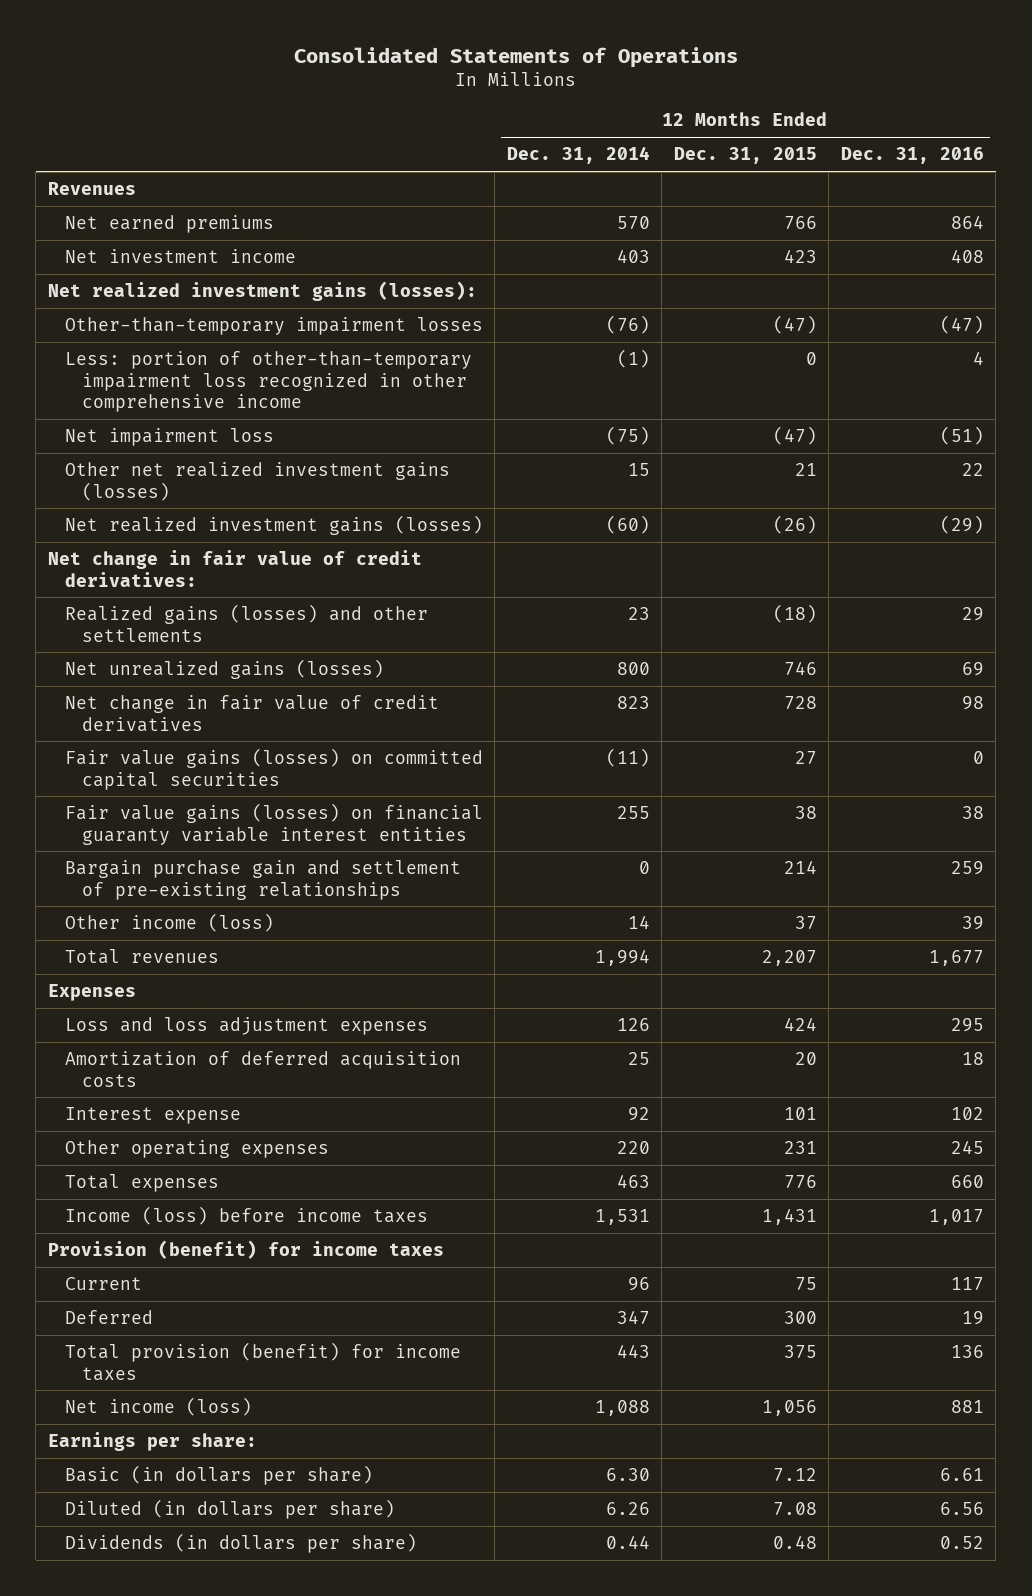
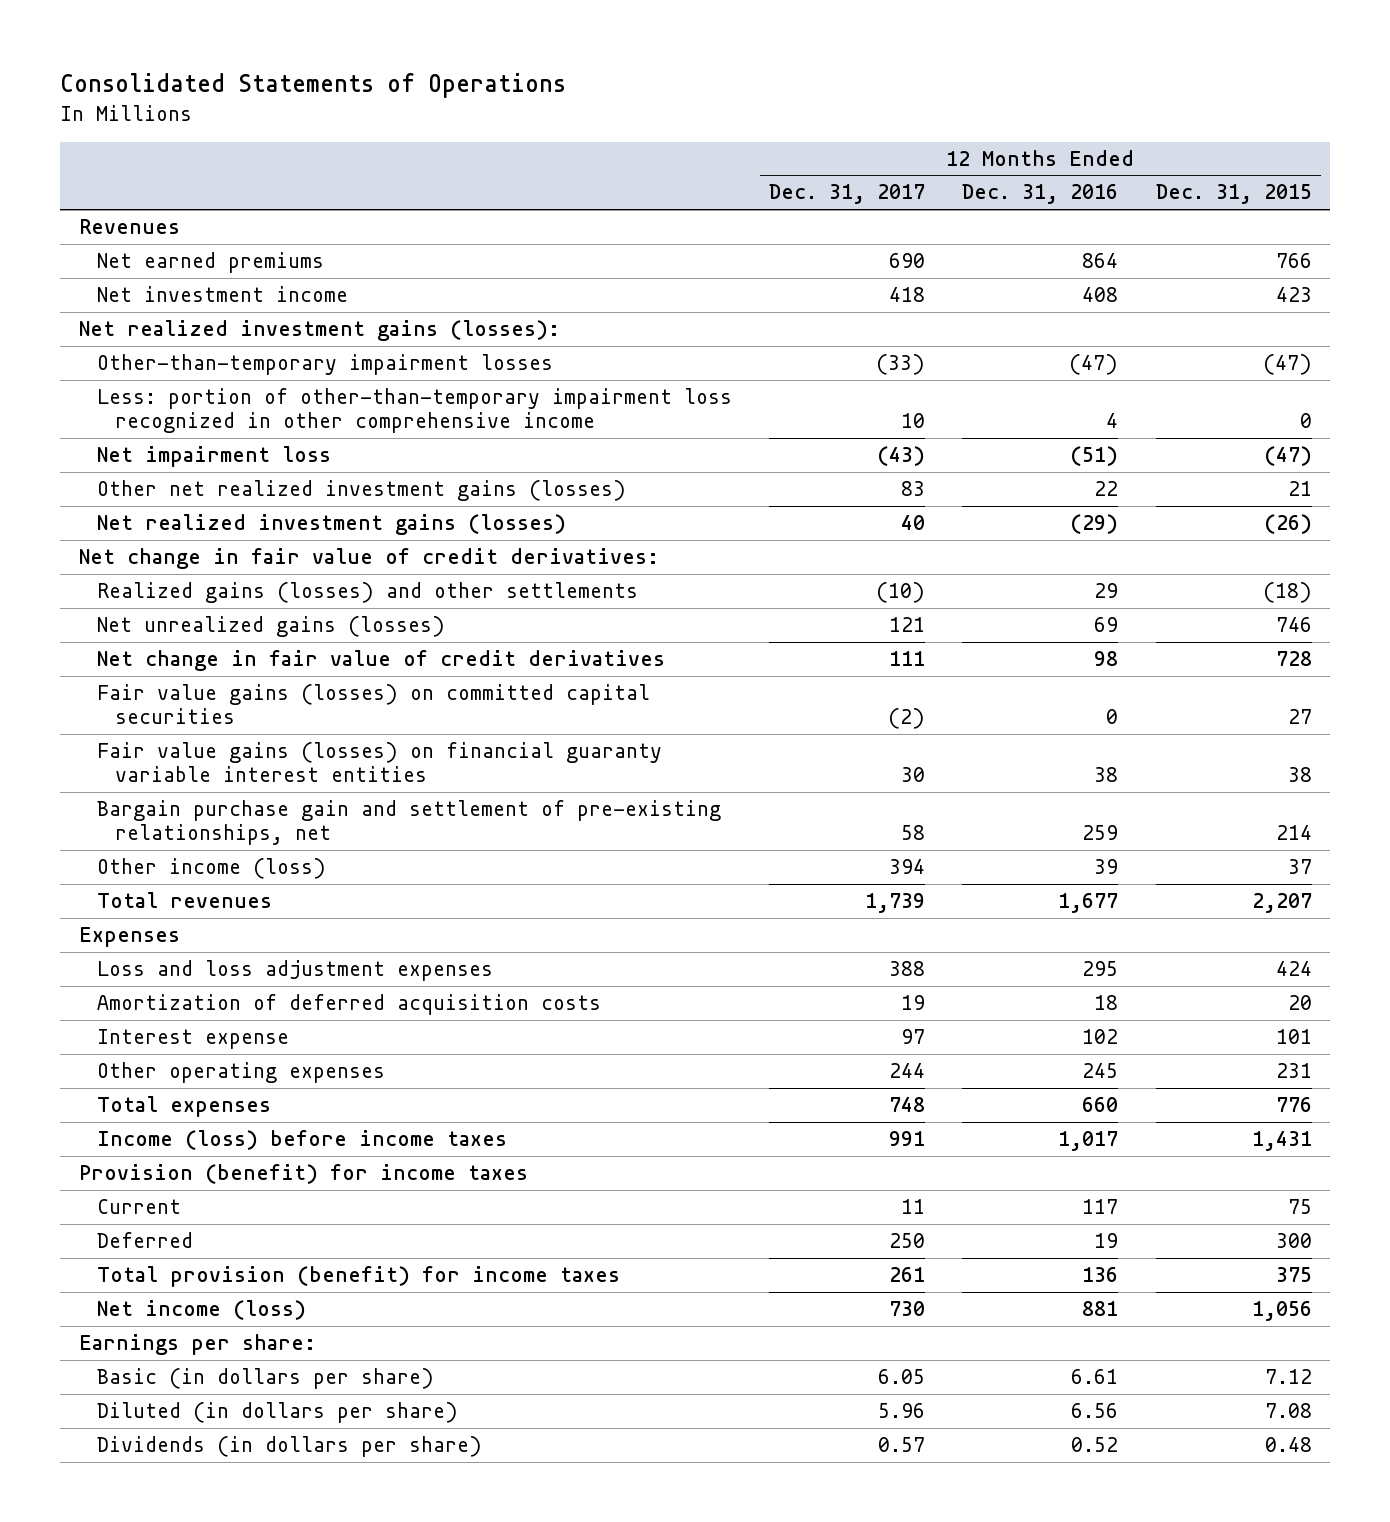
[506,146,650,165] Dec. 31, 2014 -> none
none -> [768,184,925,205] Dec. 31, 2017
[64,860,461,900] Bargain purchase gain and settlement of pre-existing relationships -> [96,800,721,846] Bargain purchase gain and settlement of pre-existing relationships, net

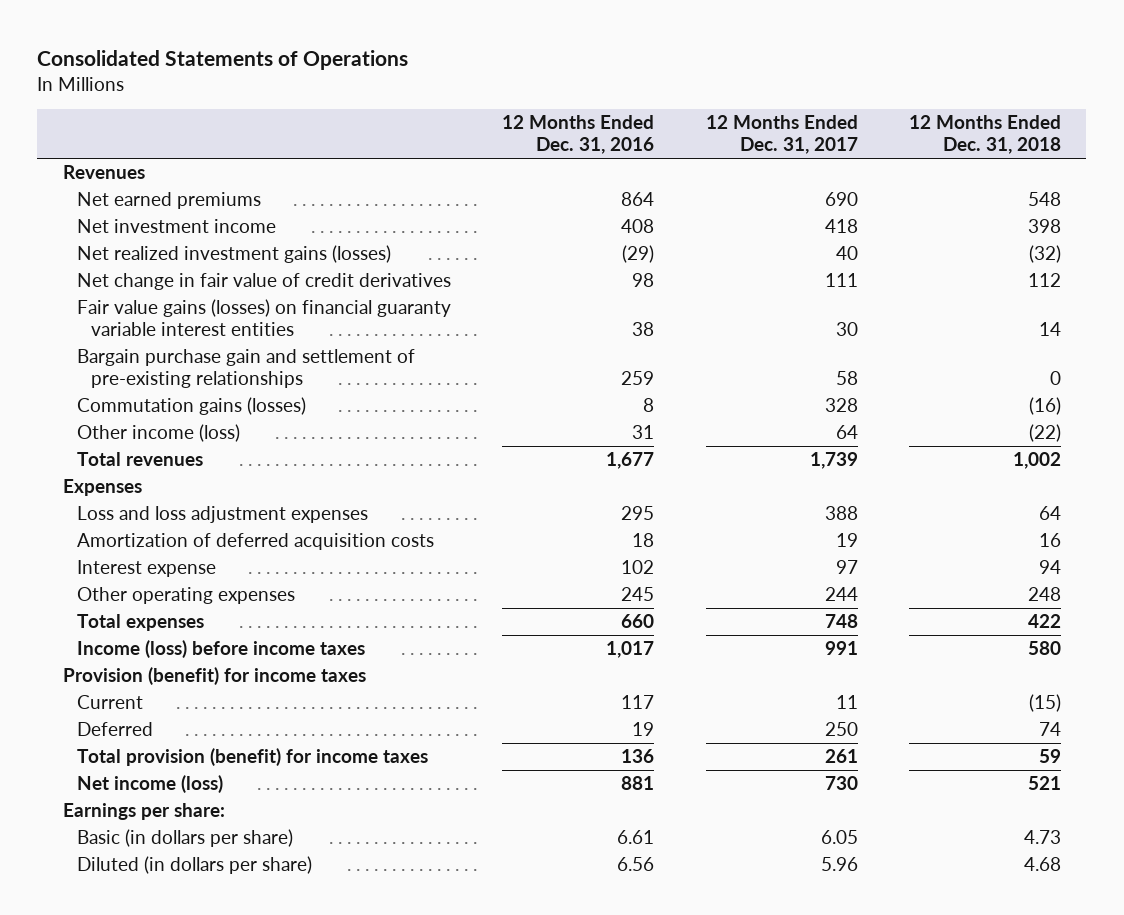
[1155,184,1312,205] Dec. 31, 2015 -> none
none -> [908,115,1061,155] 12 Months Ended Dec. 31, 2018
[78,320,560,342] Net realized investment gains (losses): -> none
[96,354,553,376] Other-than-temporary impairment losses -> none
[96,388,732,434] Less: portion of other-than-temporary impairment loss recognized in other comprehensive income -> none
[96,446,331,468] Net impairment loss -> none
[96,480,626,502] Other net realized investment gains (losses) -> none
[78,548,659,570] Net change in fair value of credit derivatives: -> none
[96,582,638,604] Realized gains (losses) and other settlements -> none
[96,616,445,638] Net unrealized gains (losses) -> none
[96,684,650,725] Fair value gains (losses) on committed capital securities -> none
[96,800,721,846] Bargain purchase gain and settlement of pre-existing relationships, net -> [76,349,415,389] Bargain purchase gain and settlement of pre-existing relationships
none -> [76,397,306,416] Commutation gains (losses)
[888,859,925,875] 394 -> [835,425,858,440] 64
[1094,859,1119,875] 39 -> [632,425,655,440] 31
[96,1436,482,1458] Dividends (in dollars per share) -> none

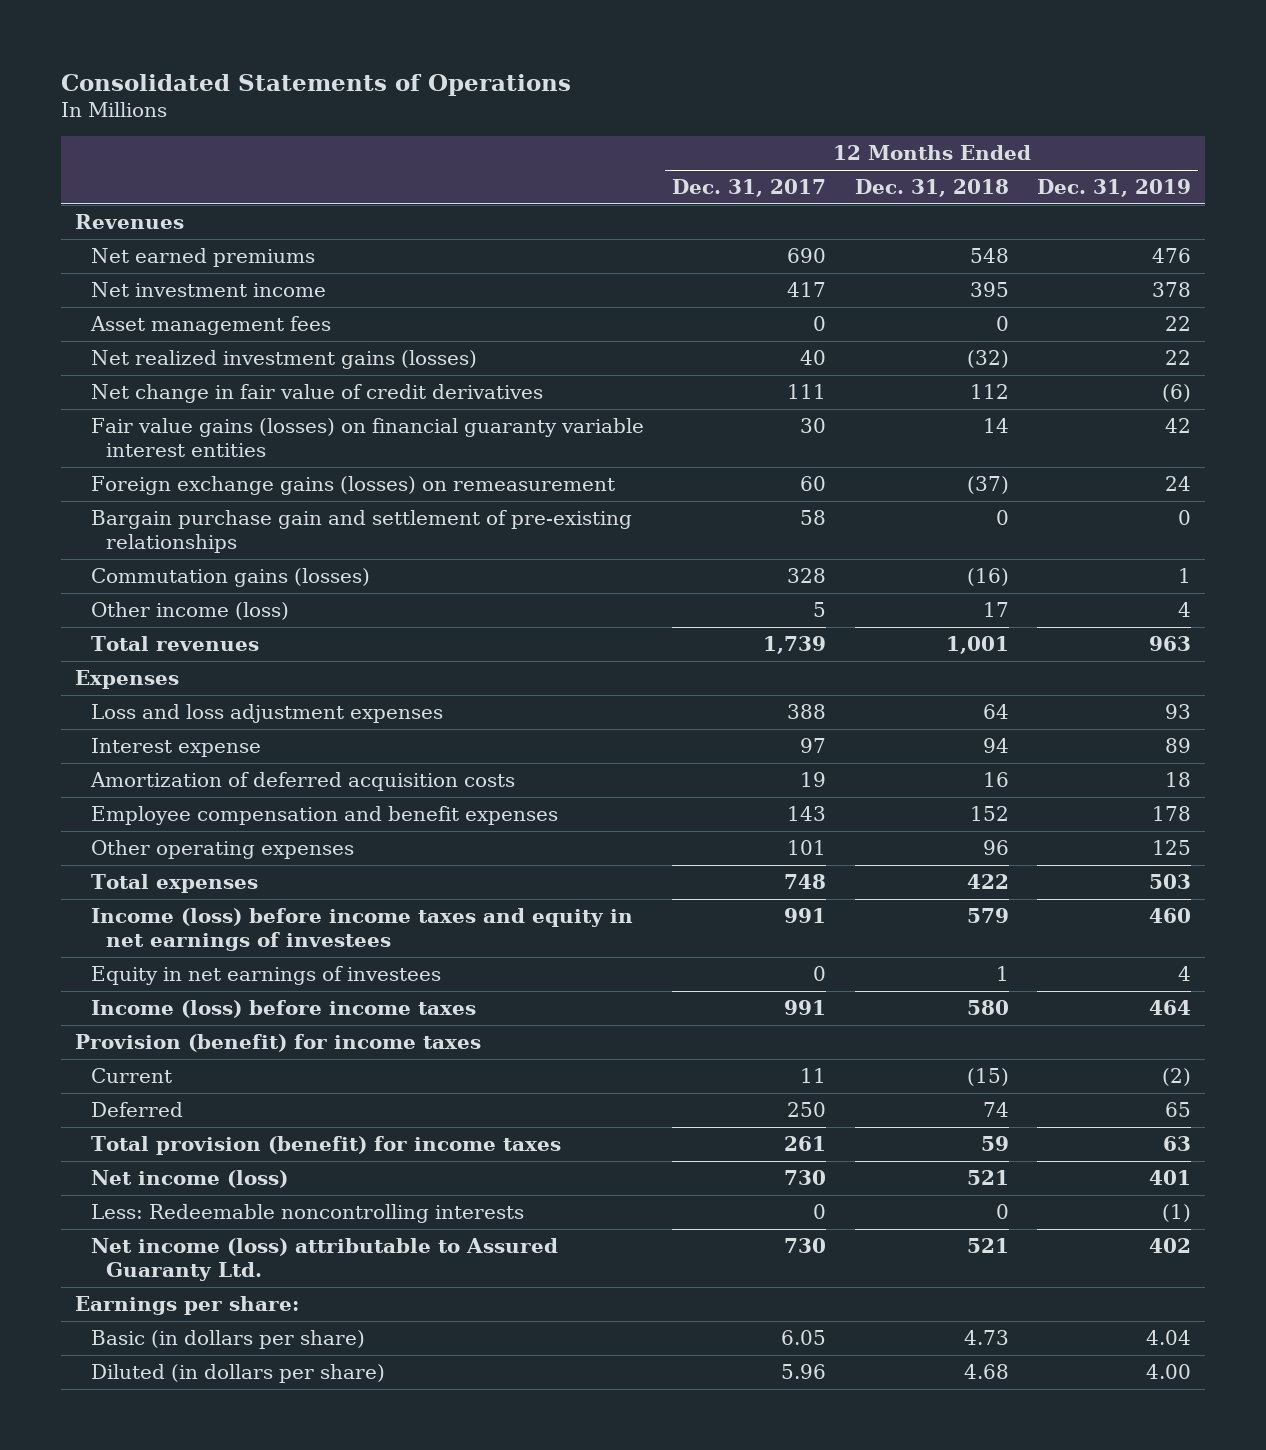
[502,115,655,155] 12 Months Ended Dec. 31, 2016 -> none
none -> [1037,178,1192,197] Dec. 31, 2019
[824,219,858,234] 418 -> [787,281,827,297] 417
[1027,219,1061,234] 398 -> [969,281,1009,297] 395
none -> [89,315,331,335] Asset management fees
none -> [90,475,615,495] Foreign exchange gains (losses) on remeasurement
[835,425,858,440] 64 -> [813,601,827,617] 5
[1028,424,1061,443] (22) -> [982,601,1009,617] 17
[1012,452,1061,470] 1,002 -> [945,635,1009,654] 1,001
[76,533,434,551] Amortization of deferred acquisition costs -> [89,771,515,791] Amortization of deferred acquisition costs
none -> [90,805,558,825] Employee compensation and benefit expenses
[824,587,858,602] 244 -> [787,839,827,855] 101
[1027,587,1061,602] 248 -> [982,839,1009,855] 96
none -> [90,907,633,952] Income (loss) before income taxes and equity in net earnings of investees
none -> [90,965,441,985] Equity in net earnings of investees
none -> [90,1203,524,1223] Less: Redeemable noncontrolling interests
none -> [90,1237,558,1282] Net income (loss) attributable to Assured Guaranty Ltd.

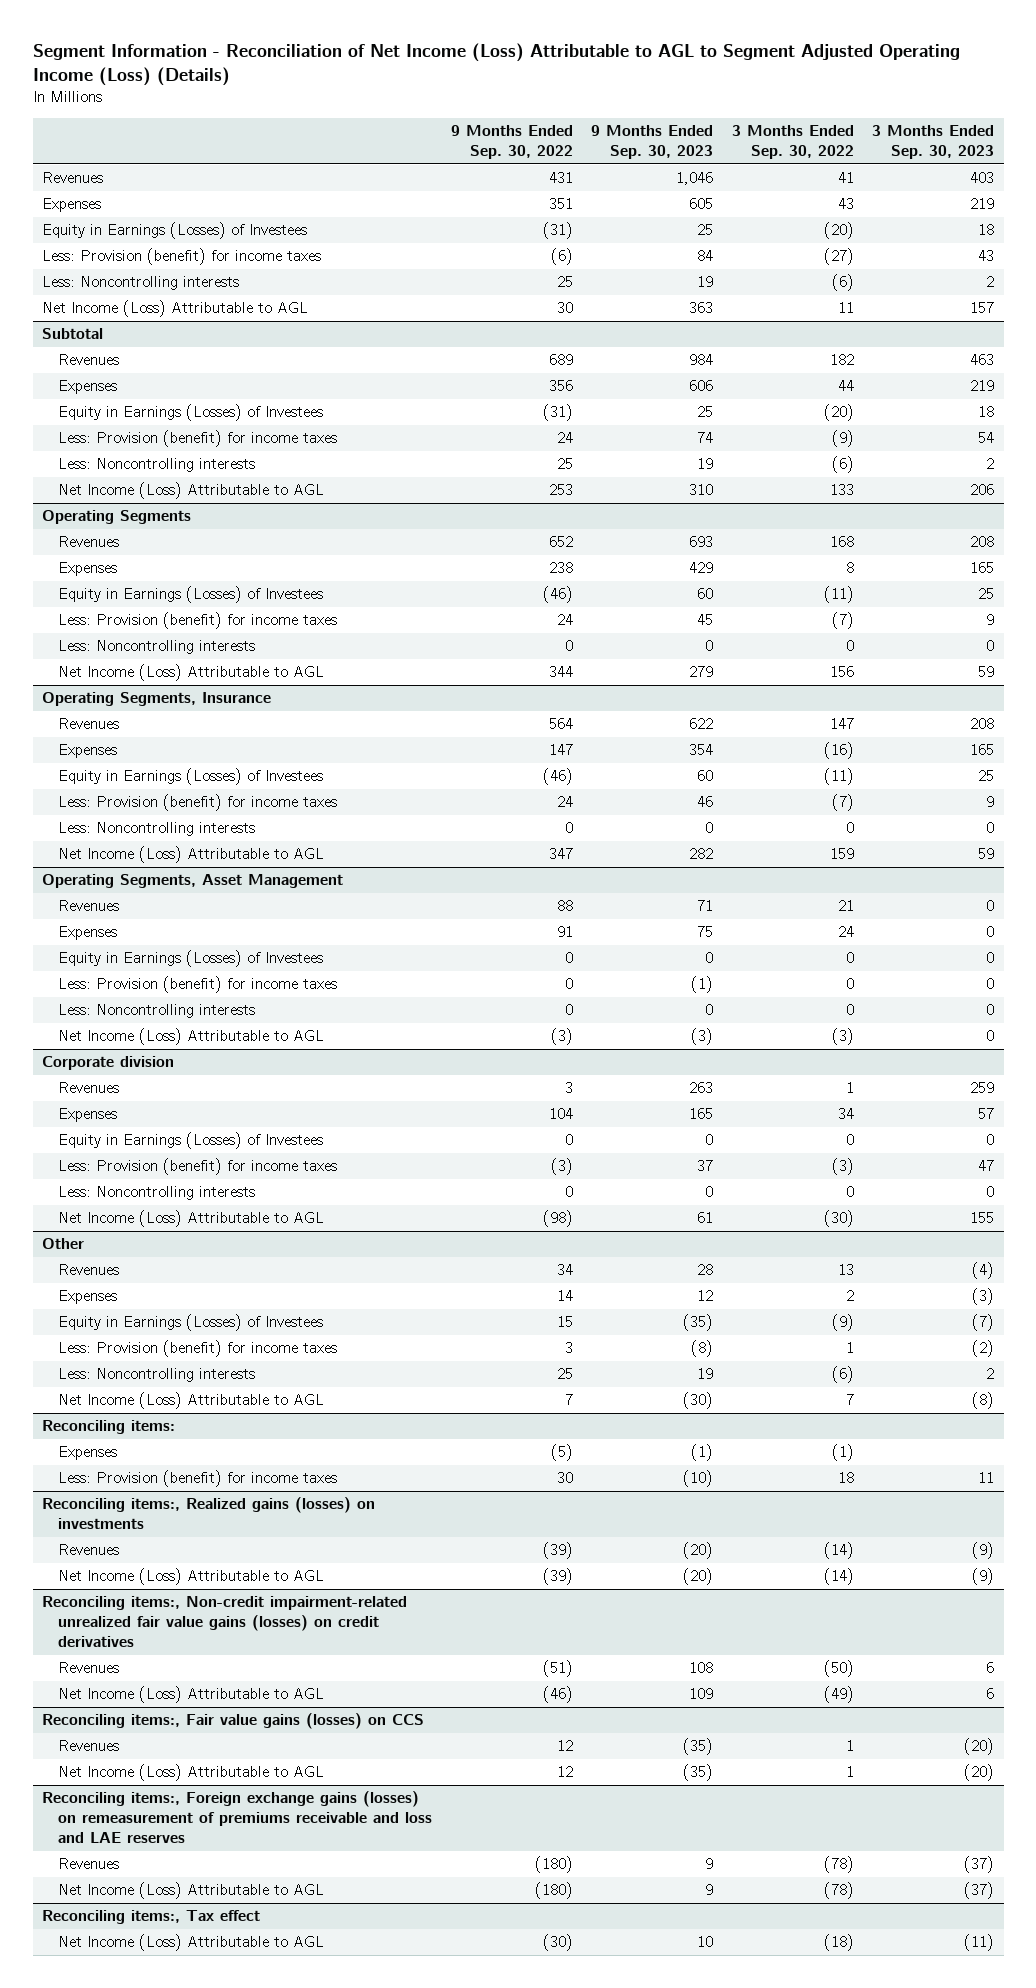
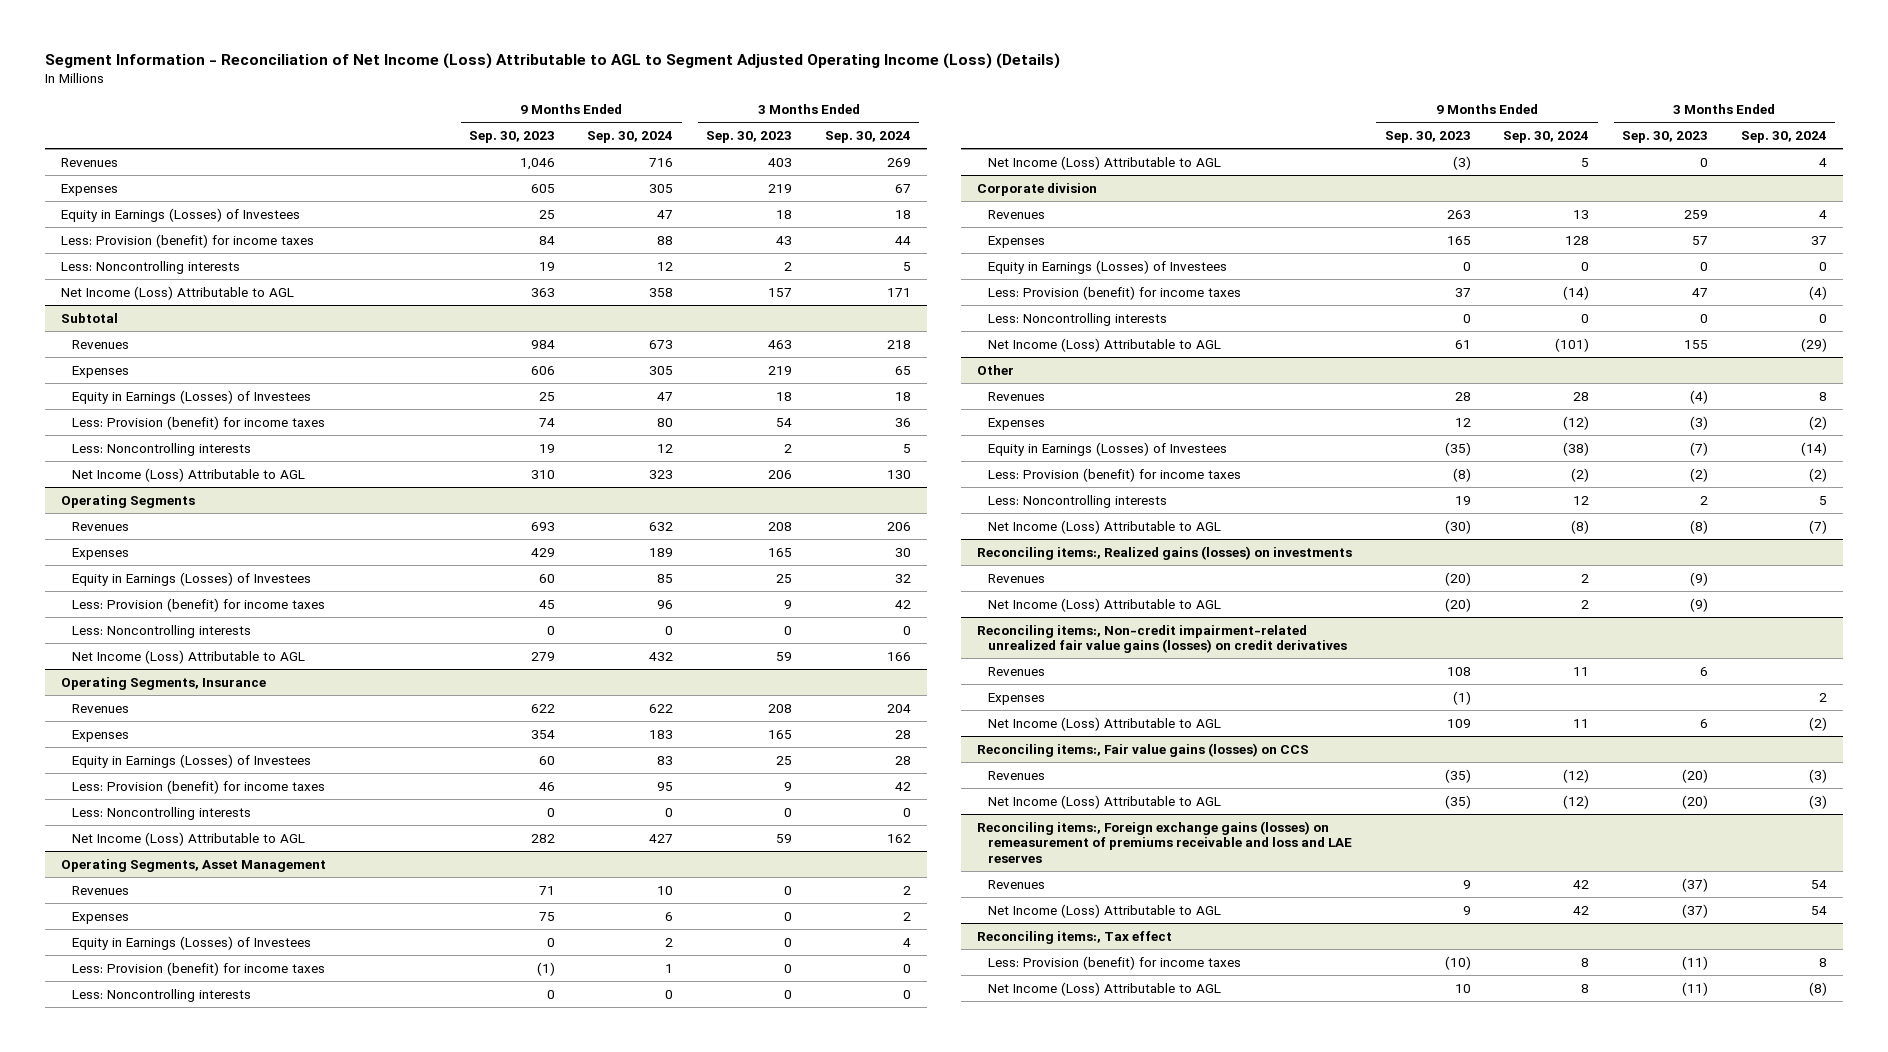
[450,125,573,160] 9 Months Ended Sep. 30, 2022 -> none
[731,125,854,160] 3 Months Ended Sep. 30, 2022 -> none
none -> [587,131,674,144] Sep. 30, 2024
none -> [824,131,911,144] Sep. 30, 2024
[41,1420,175,1435] Reconciling items: -> none
[58,1446,118,1461] Expenses -> none
[58,1470,338,1488] Less: Provision (benefit) for income taxes -> none
none -> [987,692,1045,705] Expenses
none -> [987,955,1241,970] Less: Provision (benefit) for income taxes

